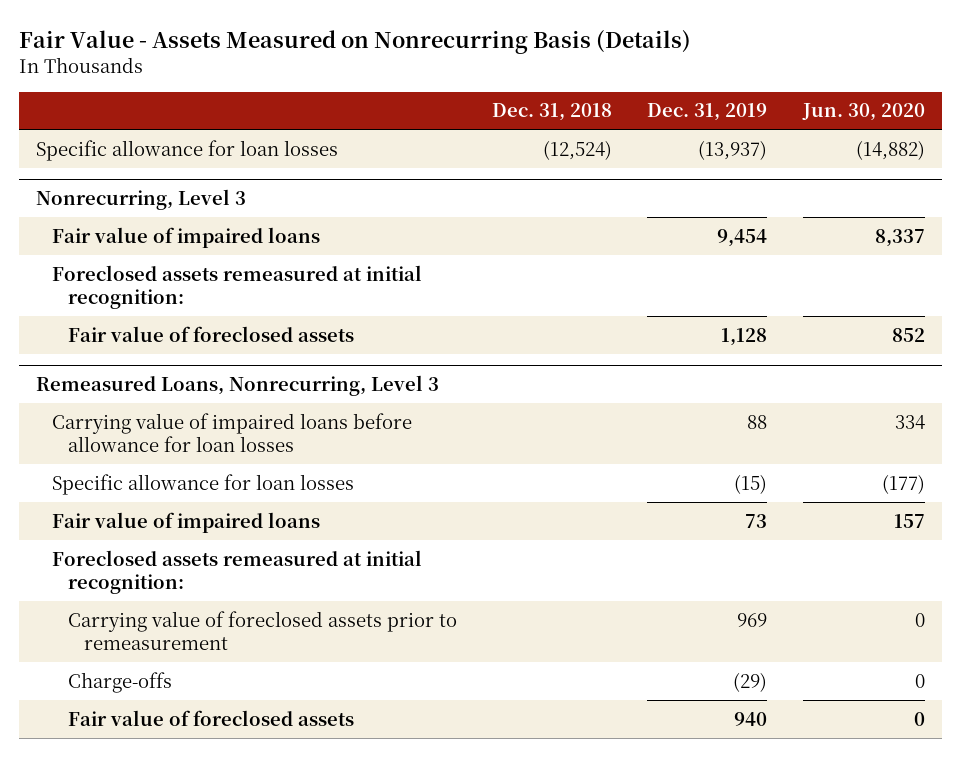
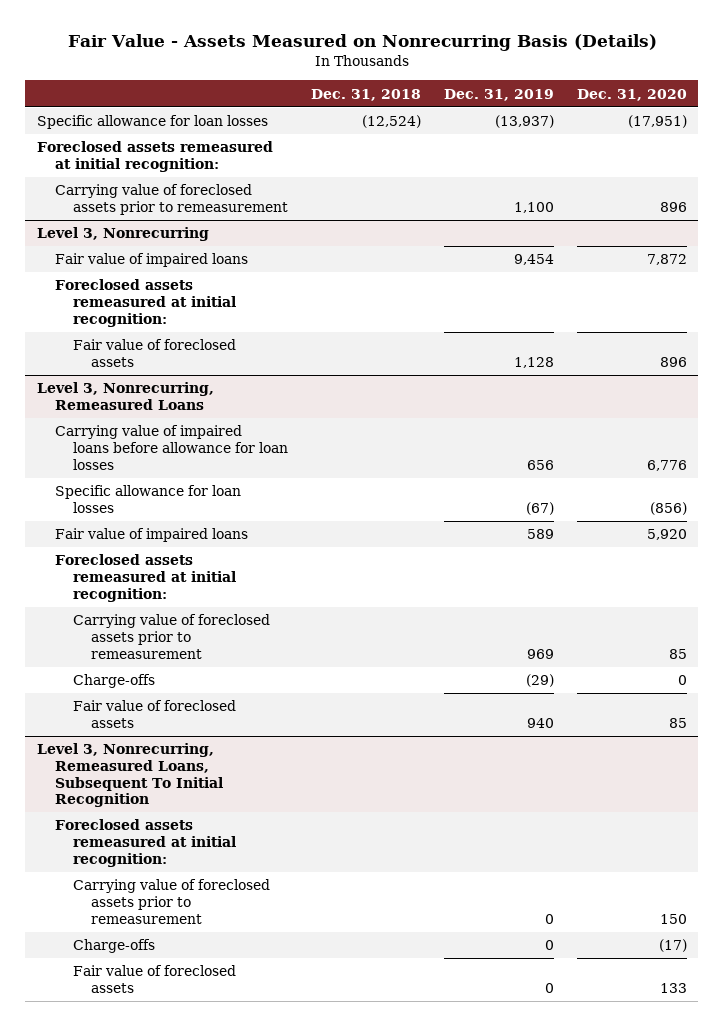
[801,103,925,122] Jun. 30, 2020 -> none
none -> [576,88,687,101] Dec. 31, 2020
none -> [36,141,273,172] Foreclosed assets remeasured at initial recognition:
none -> [54,184,288,215] Carrying value of foreclosed assets prior to remeasurement
[36,189,247,211] Nonrecurring, Level 3 -> [36,227,209,242] Level 3, Nonrecurring
[36,375,440,397] Remeasured Loans, Nonrecurring, Level 3 -> [36,382,214,410] Level 3, Nonrecurring, Remeasured Loans
[747,414,768,429] 88 -> [526,459,554,470] 656
[734,473,768,494] (15) -> [525,501,554,515] (67)
[745,513,768,528] 73 -> [526,529,554,540] 589
none -> [36,743,223,808] Level 3, Nonrecurring, Remeasured Loans, Subsequent To Initial Recognition
none -> [54,819,236,867] Foreclosed assets remeasured at initial recognition:
none -> [72,879,270,924] Carrying value of foreclosed assets prior to remeasurement
none -> [72,939,155,954] Charge-offs
none -> [72,965,236,993] Fair value of foreclosed assets

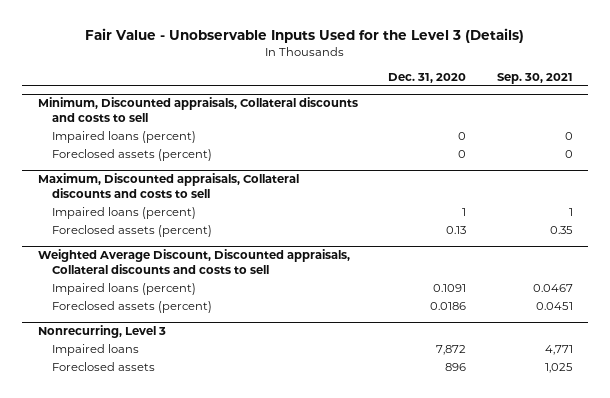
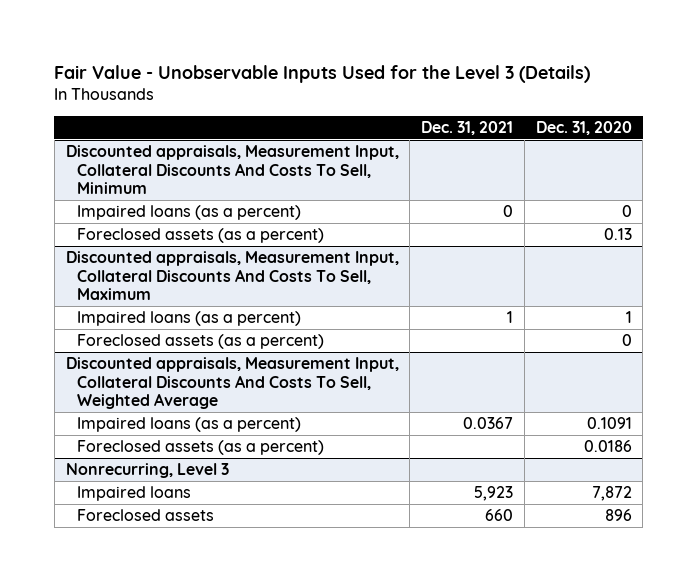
[496,72,573,84] Sep. 30, 2021 -> none
none -> [421,121,514,136] Dec. 31, 2021
[37,97,358,123] Minimum, Discounted appraisals, Collateral discounts and costs to sell -> [65,144,399,195] Discounted appraisals, Measurement Input, Collateral Discounts And Costs To Sell, Minimum
[52,131,197,144] Impaired loans (percent) -> [77,204,302,220] Impaired loans (as a percent)
[52,149,213,162] Foreclosed assets (percent) -> [77,227,325,243] Foreclosed assets (as a percent)
[458,150,467,159] 0 -> [603,227,632,240] 0.13
[37,173,299,199] Maximum, Discounted appraisals, Collateral discounts and costs to sell -> [65,250,399,301] Discounted appraisals, Measurement Input, Collateral Discounts And Costs To Sell, Maximum
[52,207,197,220] Impaired loans (percent) -> [77,310,302,326] Impaired loans (as a percent)
[52,225,213,238] Foreclosed assets (percent) -> [77,333,325,349] Foreclosed assets (as a percent)
[446,226,467,235] 0.13 -> [621,333,632,346] 0
[37,249,350,275] Weighted Average Discount, Discounted appraisals, Collateral discounts and costs to sell -> [65,356,399,410] Discounted appraisals, Measurement Input, Collateral Discounts And Costs To Sell, Weighted Average
[52,283,197,296] Impaired loans (percent) -> [77,416,302,432] Impaired loans (as a percent)
[52,301,213,314] Foreclosed assets (percent) -> [77,439,325,455] Foreclosed assets (as a percent)

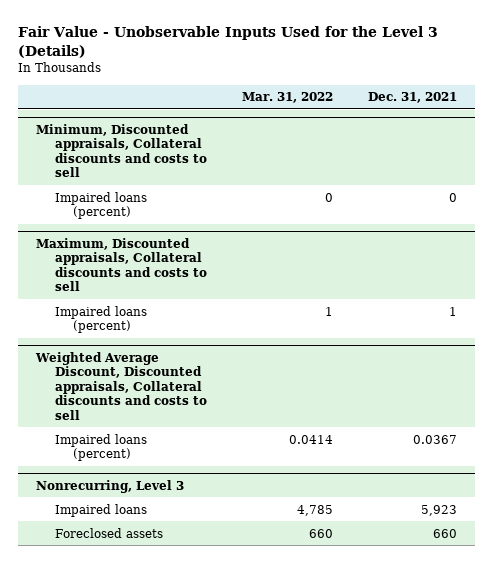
[535,121,632,136] Dec. 31, 2020 -> none
none -> [241,92,333,104] Mar. 31, 2022
[77,227,325,243] Foreclosed assets (as a percent) -> none
[77,333,325,349] Foreclosed assets (as a percent) -> none
[77,439,325,455] Foreclosed assets (as a percent) -> none
[65,144,399,195] Discounted appraisals, Measurement Input, Collateral Discounts And Costs To Sell, Minimum -> [35,123,207,178] Minimum, Discounted appraisals, Collateral discounts and costs to sell
[77,204,302,220] Impaired loans (as a percent) -> [54,191,147,220] Impaired loans (percent)
[65,250,399,301] Discounted appraisals, Measurement Input, Collateral Discounts And Costs To Sell, Maximum -> [35,237,207,292] Maximum, Discounted appraisals, Collateral discounts and costs to sell
[77,310,302,326] Impaired loans (as a percent) -> [54,305,147,334] Impaired loans (percent)
[65,356,399,410] Discounted appraisals, Measurement Input, Collateral Discounts And Costs To Sell, Weighted Average -> [34,351,207,420] Weighted Average Discount, Discounted appraisals, Collateral discounts and costs to sell
[77,416,302,432] Impaired loans (as a percent) -> [54,433,147,462] Impaired loans (percent)

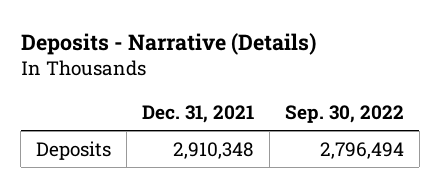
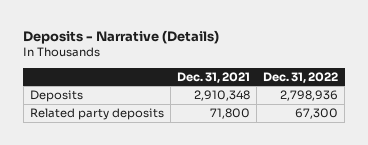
[284,105,404,124] Sep. 30, 2022 -> none
none -> [263,71,339,83] Dec. 31, 2022
none -> [29,108,164,121] Related party deposits

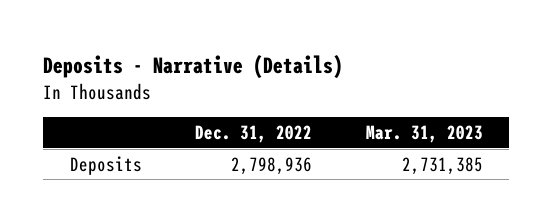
[177,71,251,83] Dec. 31, 2021 -> none
none -> [365,125,483,144] Mar. 31, 2023
[29,108,164,121] Related party deposits -> none

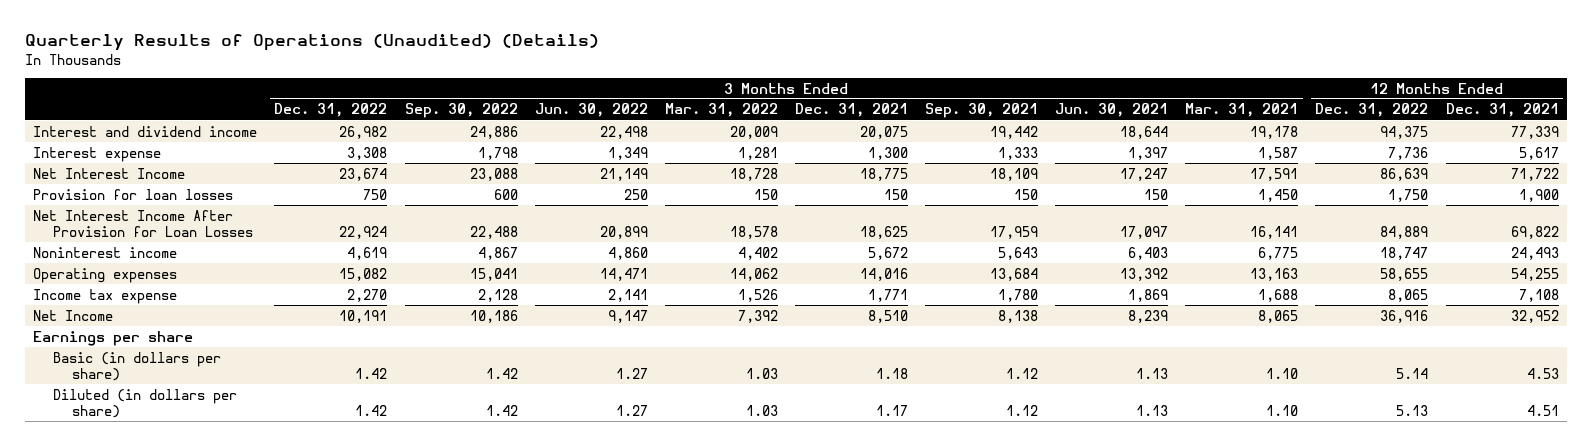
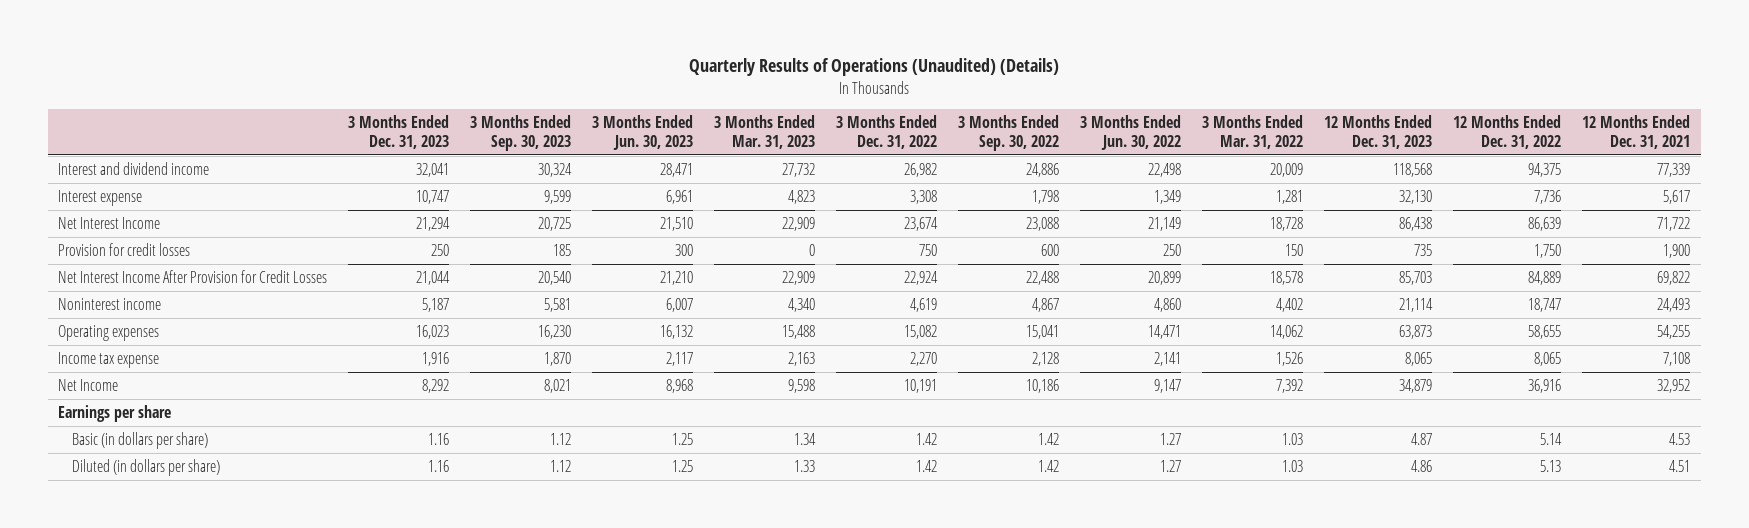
[794,103,908,118] Dec. 31, 2021 -> none
[925,103,1039,119] Sep. 30, 2021 -> none
[1055,103,1169,118] Jun. 30, 2021 -> none
[1185,103,1299,118] Mar. 31, 2021 -> none
none -> [348,115,450,149] 3 Months Ended Dec. 31, 2023
none -> [470,115,572,151] 3 Months Ended Sep. 30, 2023
none -> [592,115,694,150] 3 Months Ended Jun. 30, 2023
none -> [714,115,816,149] 3 Months Ended Mar. 31, 2023
none -> [1324,115,1433,149] 12 Months Ended Dec. 31, 2023
[33,188,234,200] Provision for loan losses -> [58,243,191,257] Provision for credit losses
[33,209,253,238] Net Interest Income After Provision for Loan Losses -> [58,270,328,284] Net Interest Income After Provision for Credit Losses

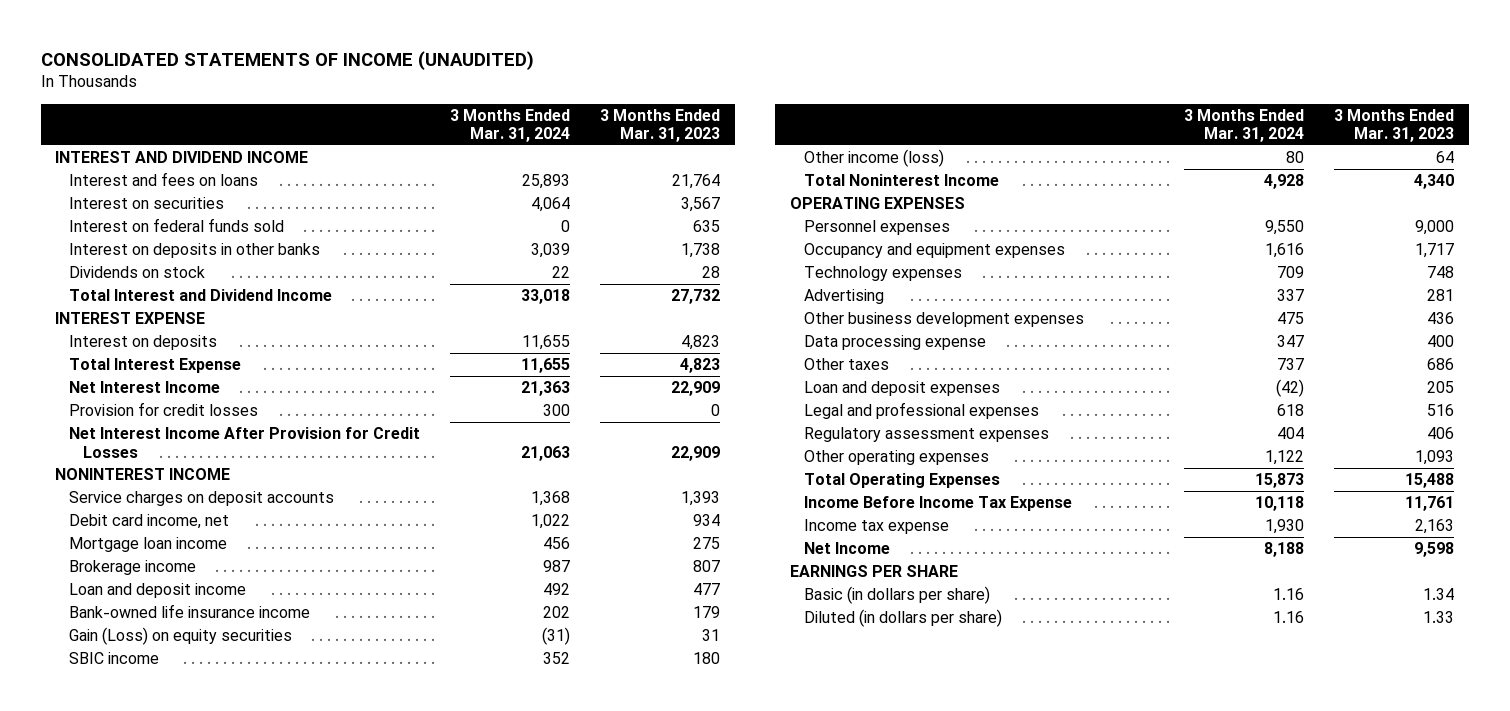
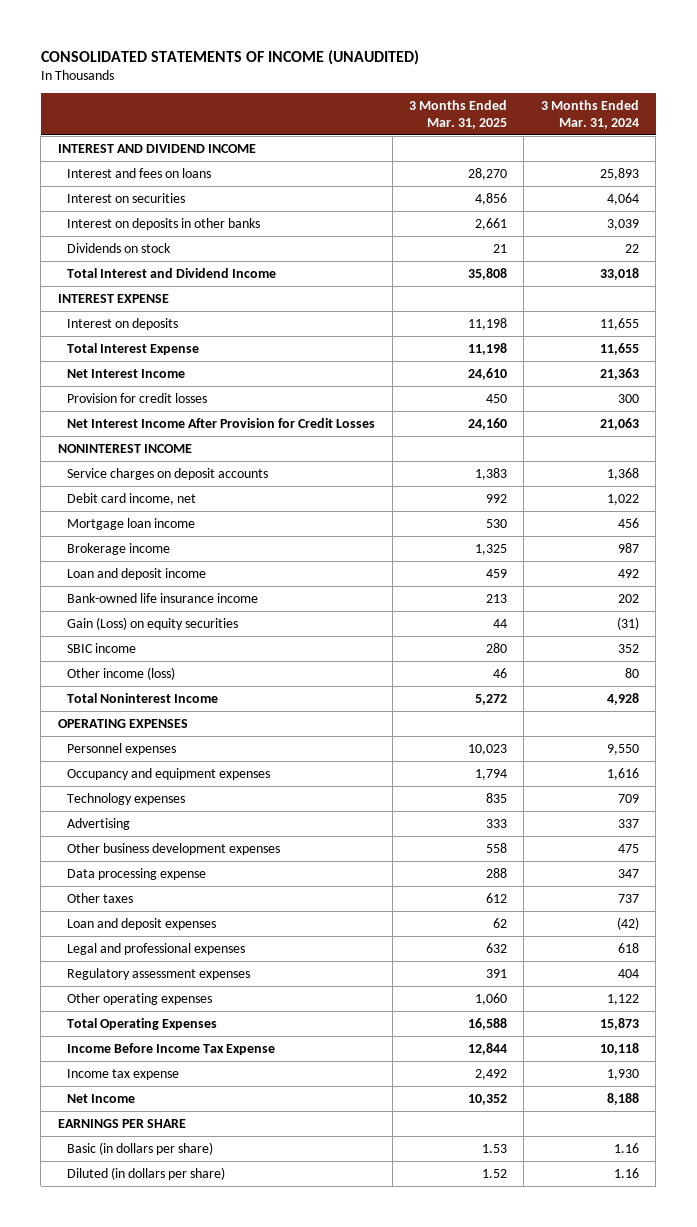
[599,108,720,143] 3 Months Ended Mar. 31, 2023 -> none
none -> [409,99,508,129] 3 Months Ended Mar. 31, 2025
[69,218,285,233] Interest on federal funds sold -> none

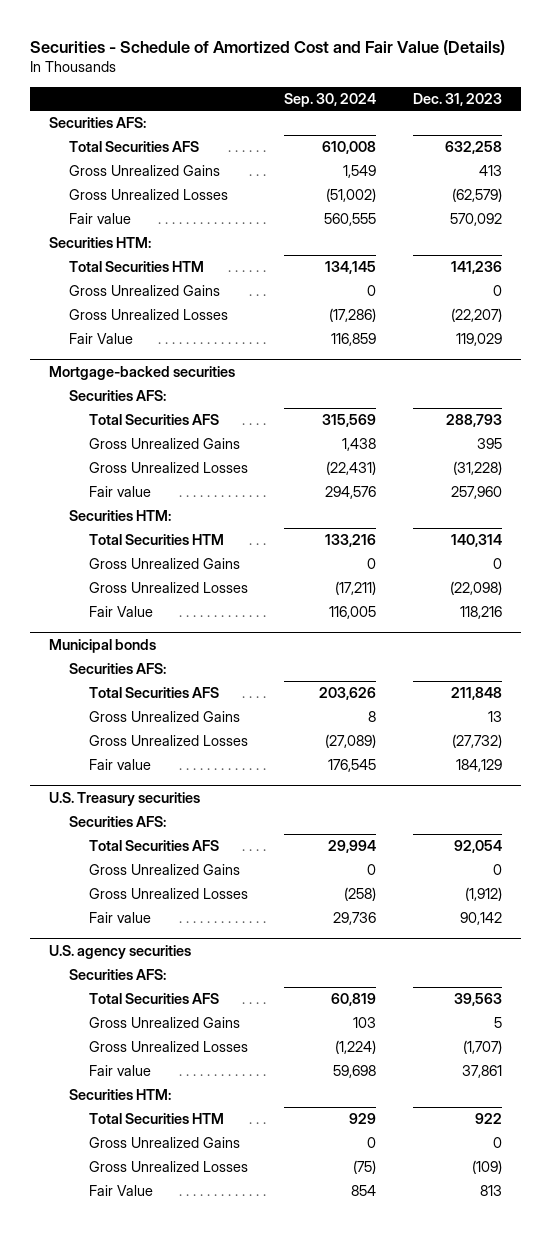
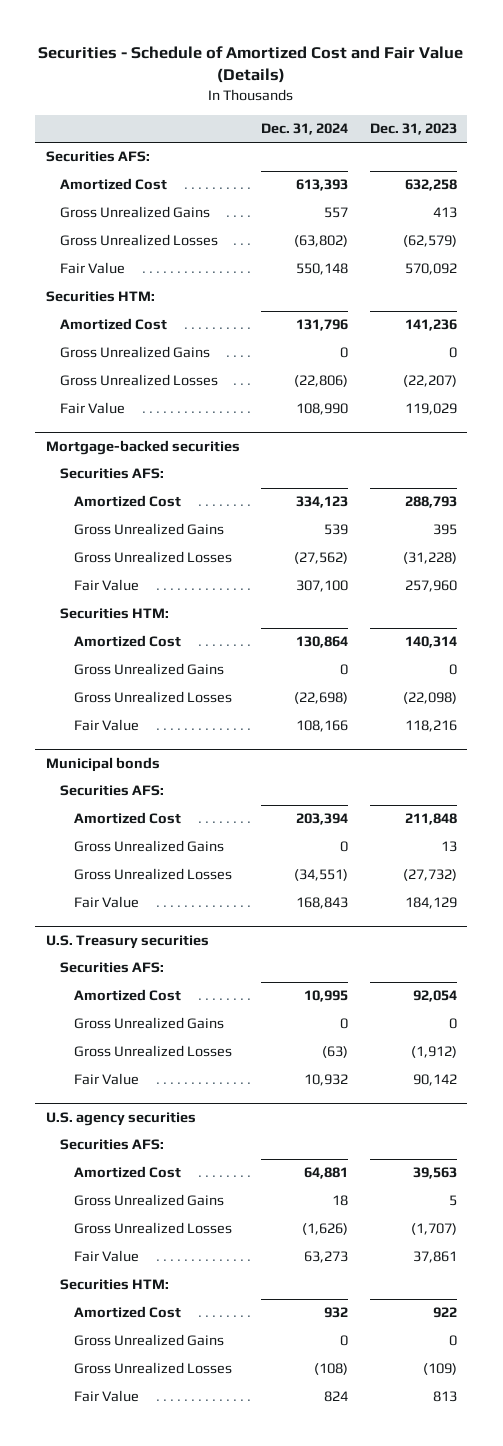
[284,92,377,107] Sep. 30, 2024 -> none
none -> [261,123,349,136] Dec. 31, 2024
[68,141,199,153] Total Securities AFS -> [59,178,167,191] Amortized Cost
[68,213,131,225] Fair value -> [59,262,125,275] Fair Value
[68,261,204,273] Total Securities HTM -> [59,318,167,331] Amortized Cost
[88,414,219,426] Total Securities AFS -> [73,495,181,508] Amortized Cost
[88,486,151,498] Fair value -> [73,579,139,592] Fair Value
[88,534,224,546] Total Securities HTM -> [73,635,181,648] Amortized Cost
[88,687,219,699] Total Securities AFS -> [73,812,181,825] Amortized Cost
[88,759,151,771] Fair value -> [73,896,139,909] Fair Value
[88,840,219,852] Total Securities AFS -> [73,989,181,1002] Amortized Cost
[88,912,151,924] Fair value -> [73,1073,139,1086] Fair Value
[88,993,219,1005] Total Securities AFS -> [73,1166,181,1179] Amortized Cost
[88,1065,151,1077] Fair value -> [73,1250,139,1263] Fair Value
[88,1113,224,1125] Total Securities HTM -> [73,1306,181,1319] Amortized Cost

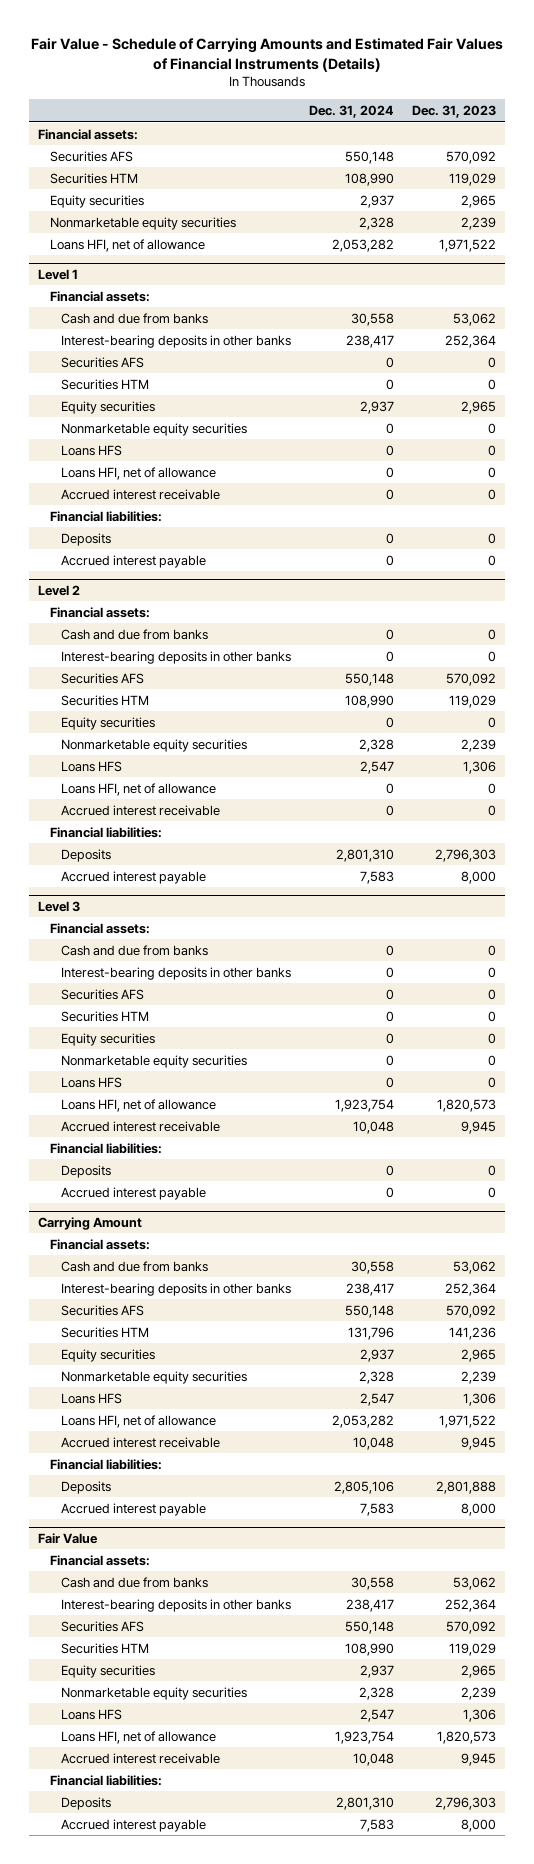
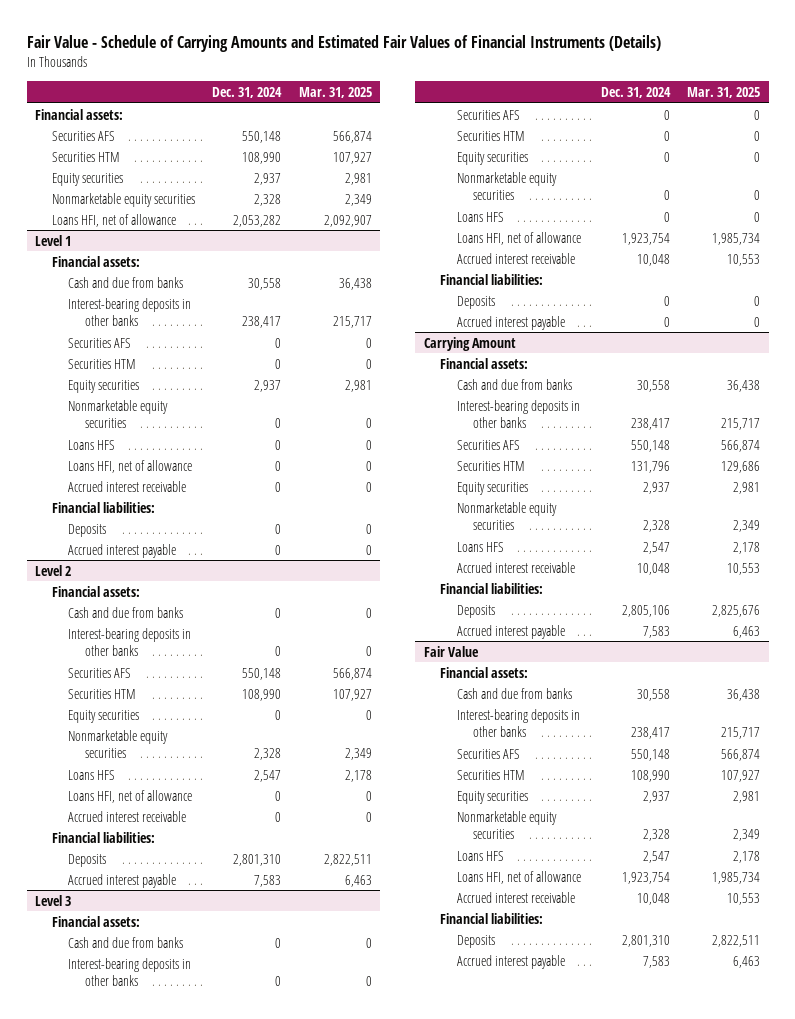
[411,105,496,119] Dec. 31, 2023 -> none
none -> [298,86,372,98] Mar. 31, 2025
[61,1414,217,1428] Loans HFI, net of allowance -> none

